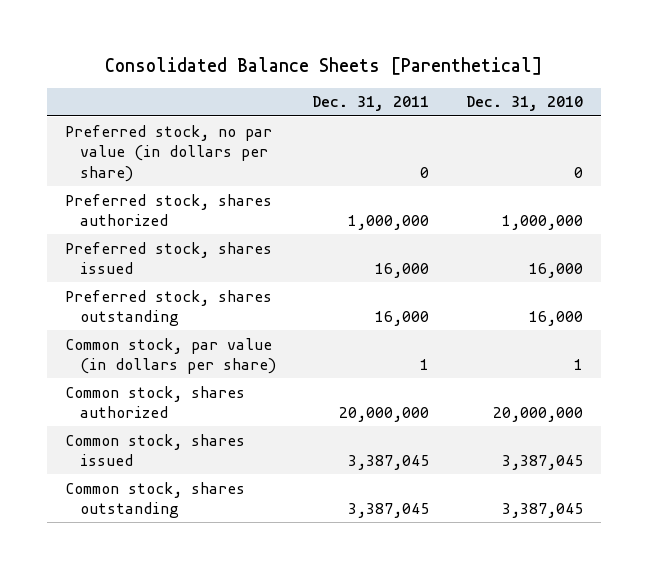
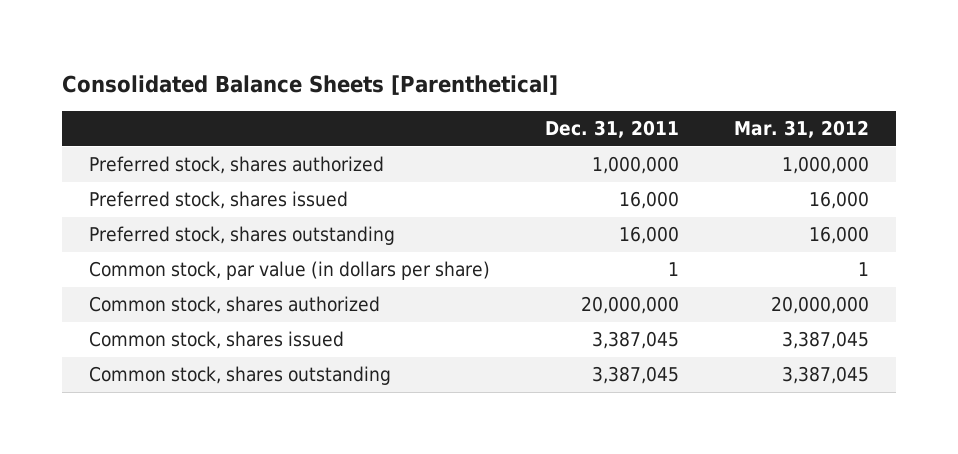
[465,96,583,112] Dec. 31, 2010 -> none
none -> [733,120,869,139] Mar. 31, 2012
[64,124,272,182] Preferred stock, no par value (in dollars per share) -> none

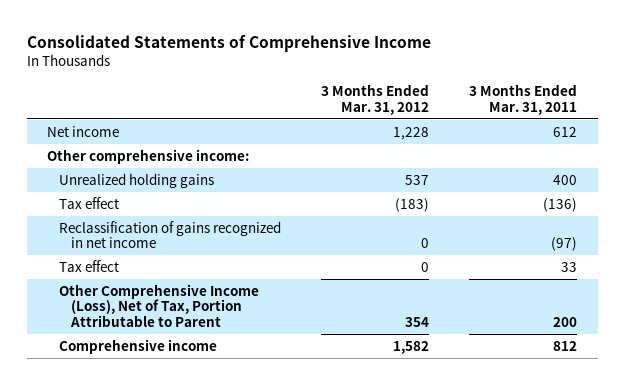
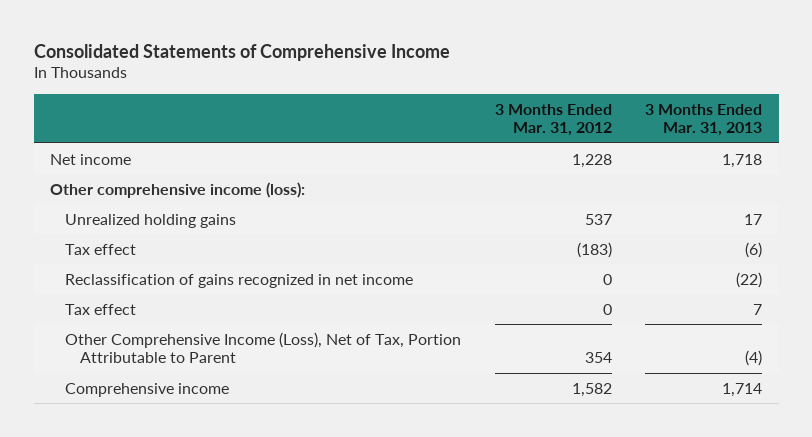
[469,84,578,115] 3 Months Ended Mar. 31, 2011 -> none
none -> [644,103,762,137] 3 Months Ended Mar. 31, 2013
[46,148,249,164] Other comprehensive income: -> [50,181,306,198] Other comprehensive income (loss):

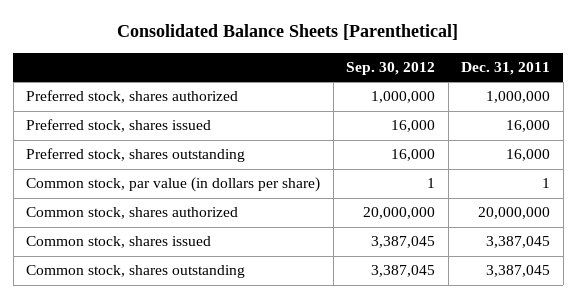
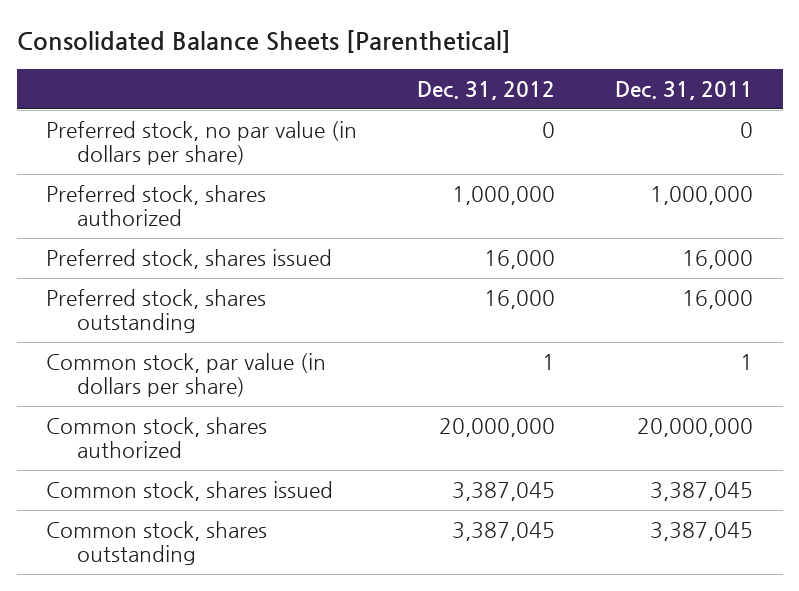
[346,62,436,76] Sep. 30, 2012 -> none
none -> [417,81,556,101] Dec. 31, 2012
none -> [46,121,358,165] Preferred stock, no par value (in dollars per share)

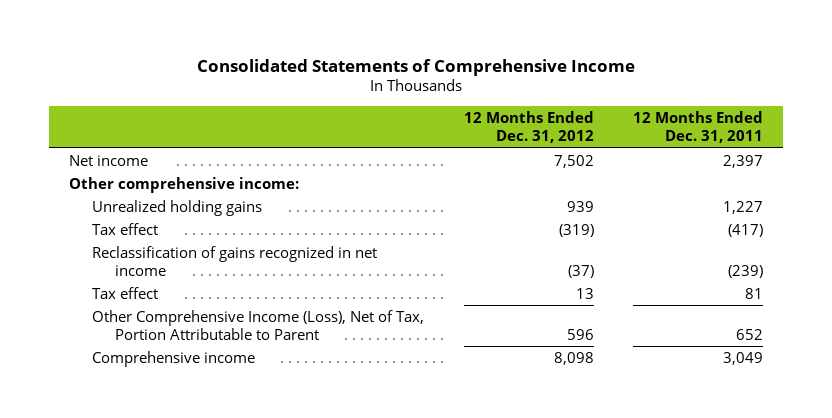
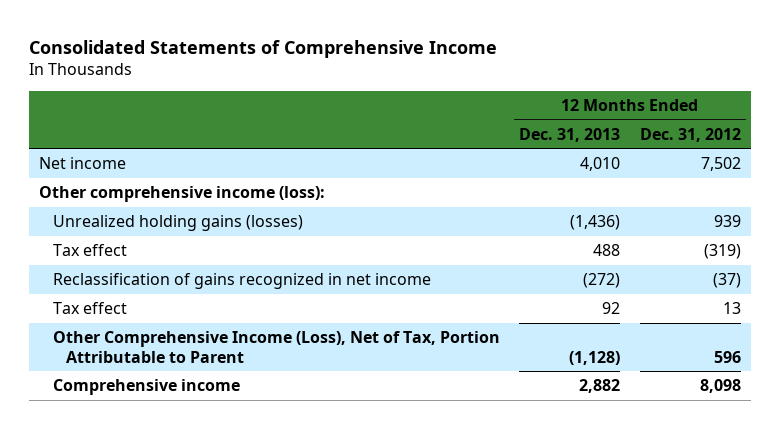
[633,110,764,144] 12 Months Ended Dec. 31, 2011 -> none
none -> [519,127,621,142] Dec. 31, 2013
[68,176,299,193] Other comprehensive income: -> [39,186,326,203] Other comprehensive income (loss):
[91,199,262,216] Unrealized holding gains -> [52,215,303,232] Unrealized holding gains (losses)

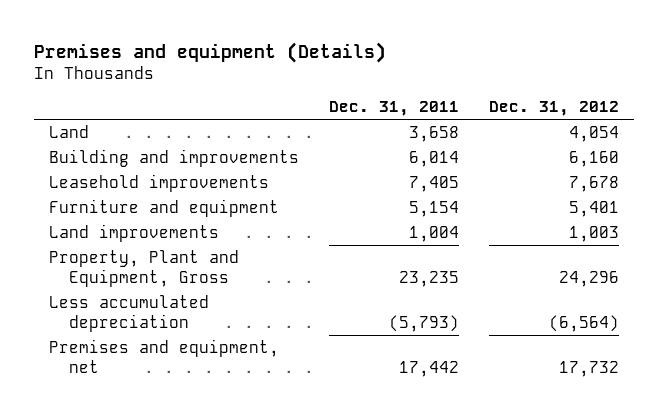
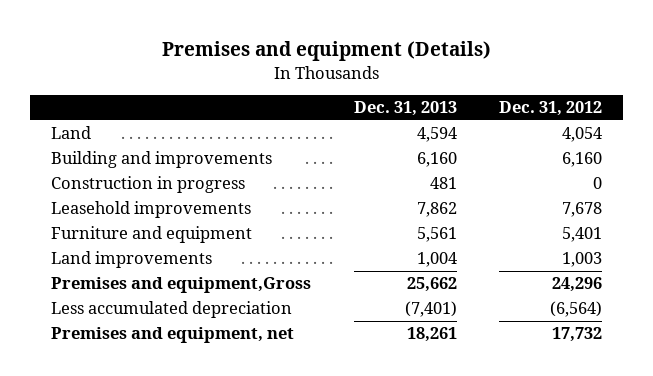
[328,101,459,117] Dec. 31, 2011 -> none
none -> [353,101,457,117] Dec. 31, 2013
none -> [51,176,246,194] Construction in progress
[48,249,239,287] Property, Plant and Equipment, Gross -> [51,277,312,294] Premises and equipment,Gross

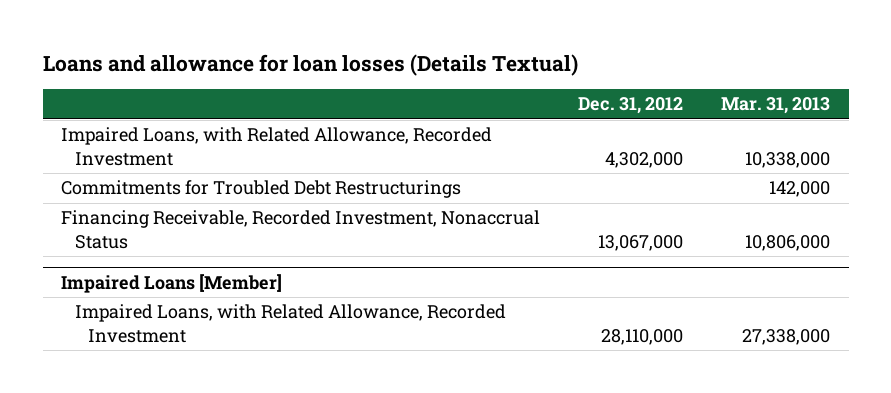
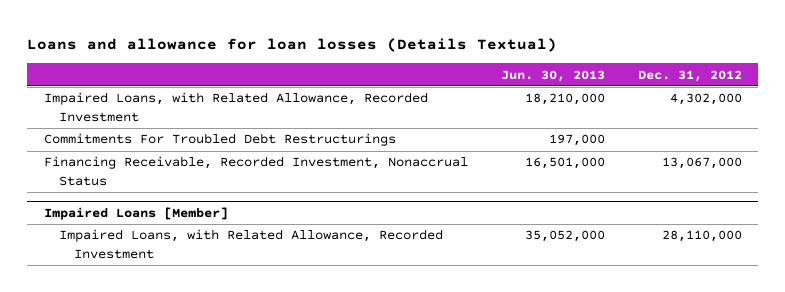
[720,97,830,115] Mar. 31, 2013 -> none
none -> [500,69,605,82] Jun. 30, 2013
[61,180,462,199] Commitments for Troubled Debt Restructurings -> [43,133,396,147] Commitments For Troubled Debt Restructurings

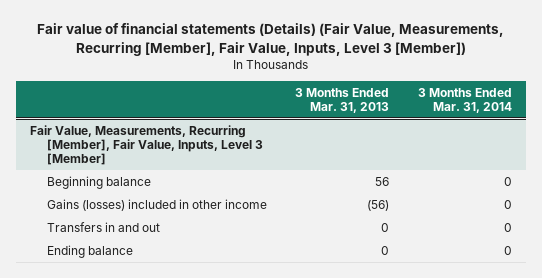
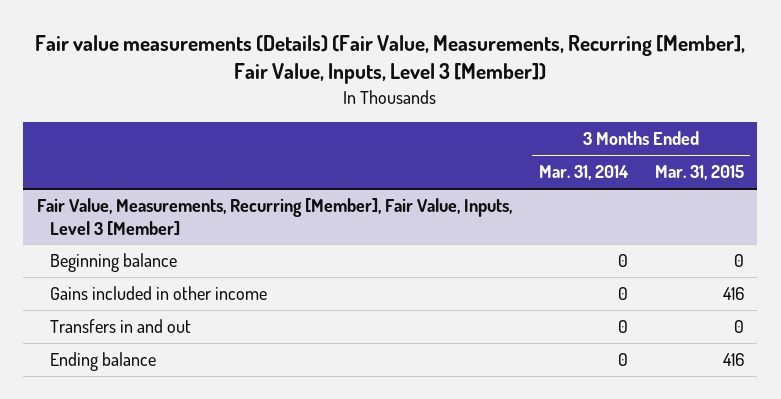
[36,23,504,56] Fair value of financial statements (Details) (Fair Value, Measurements, Recurring [Member], Fair Value, Inputs, Level 3 [Member]) -> [35,35,746,85] Fair value measurements (Details) (Fair Value, Measurements, Recurring [Member], Fair Value, Inputs, Level 3 [Member])
[295,87,390,113] 3 Months Ended Mar. 31, 2013 -> none
none -> [654,165,744,181] Mar. 31, 2015
[46,198,267,211] Gains (losses) included in other income -> [50,286,268,301] Gains included in other income

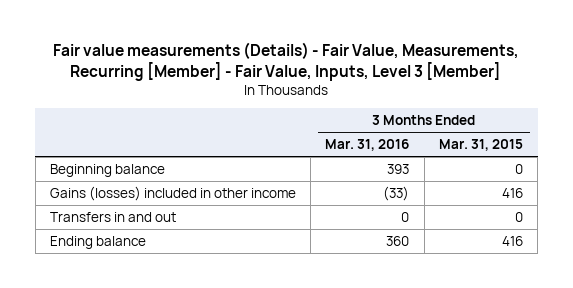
[35,35,746,85] Fair value measurements (Details) (Fair Value, Measurements, Recurring [Member], Fair Value, Inputs, Level 3 [Member]) -> [53,41,520,81] Fair value measurements (Details) - Fair Value, Measurements, Recurring [Member] - Fair Value, Inputs, Level 3 [Member]
[538,165,629,181] Mar. 31, 2014 -> none
none -> [325,139,410,152] Mar. 31, 2016
[36,198,512,236] Fair Value, Measurements, Recurring [Member], Fair Value, Inputs, Level 3 [Member] -> none
[50,286,268,301] Gains included in other income -> [49,185,296,201] Gains (losses) included in other income

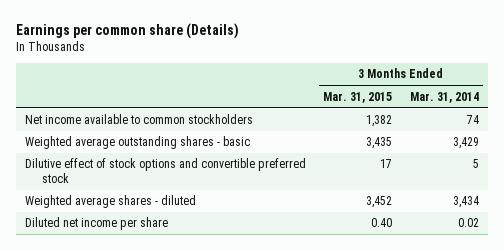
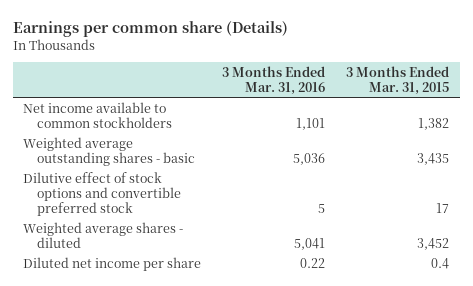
[410,91,480,103] Mar. 31, 2014 -> none
none -> [222,66,326,96] 3 Months Ended Mar. 31, 2016
[371,218,393,228] 0.40 -> [431,257,450,269] 0.4

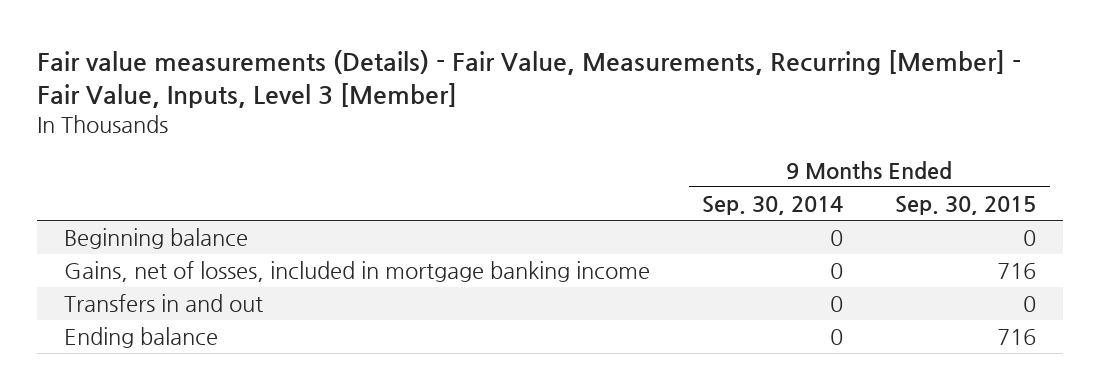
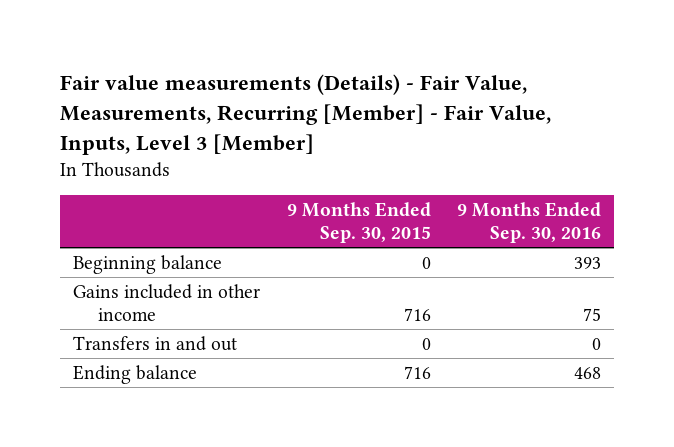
[701,195,843,215] Sep. 30, 2014 -> none
none -> [456,202,601,243] 9 Months Ended Sep. 30, 2016
[63,261,650,283] Gains, net of losses, included in mortgage banking income -> [73,283,261,321] Gains included in other income

